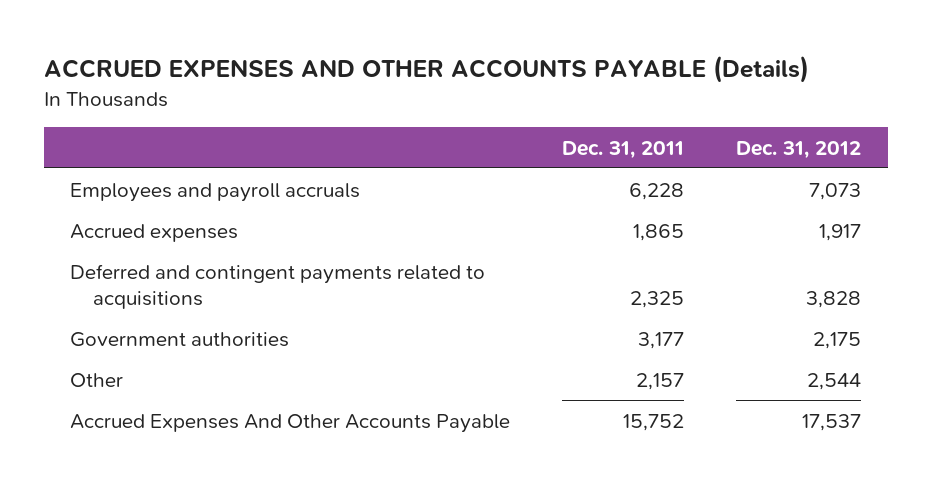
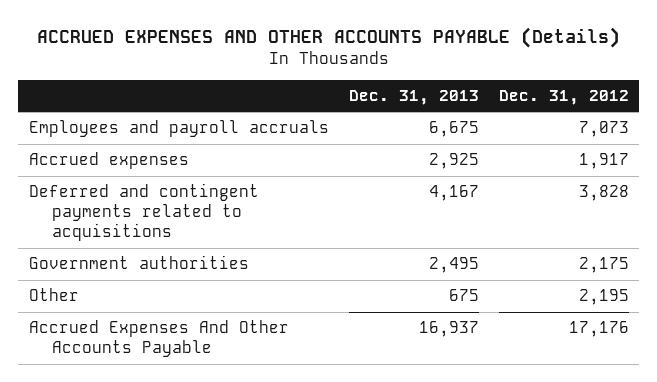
[562,140,685,159] Dec. 31, 2011 -> none
none -> [348,89,479,105] Dec. 31, 2013
[807,372,862,390] 2,544 -> [578,289,629,306] 2,195
[802,413,862,431] 17,537 -> [568,321,629,338] 17,176

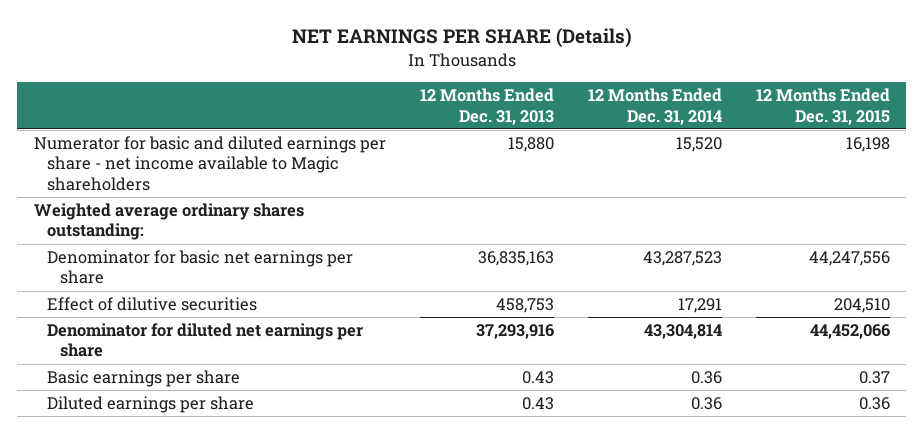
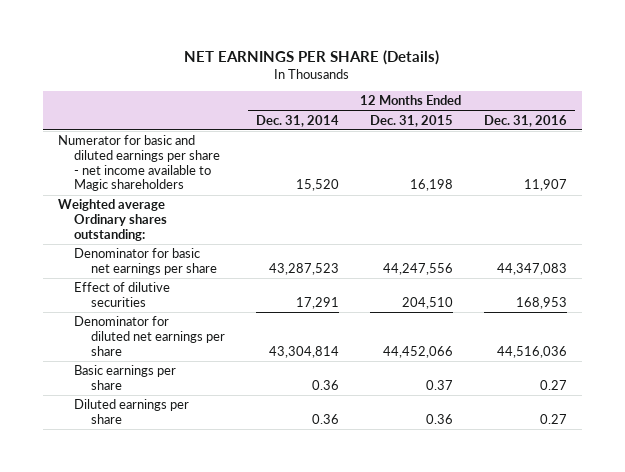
[420,88,555,125] 12 Months Ended Dec. 31, 2013 -> none
none -> [483,114,567,127] Dec. 31, 2016
[34,203,305,241] Weighted average ordinary shares outstanding: -> [58,199,168,241] Weighted average Ordinary shares outstanding:

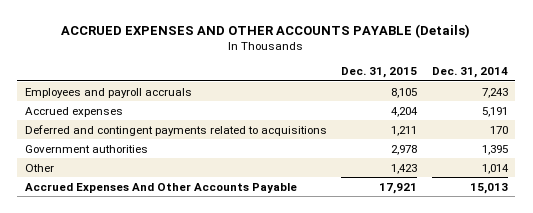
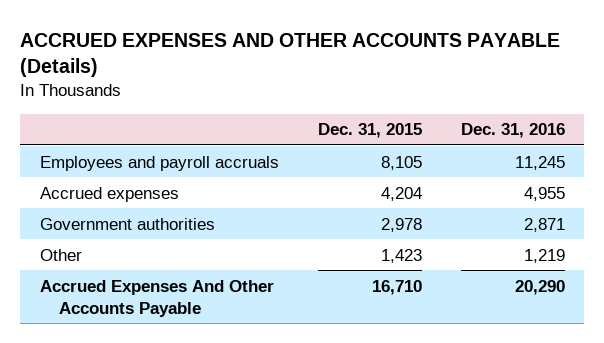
[432,67,509,79] Dec. 31, 2014 -> none
none -> [460,123,565,139] Dec. 31, 2016
[24,124,327,136] Deferred and contingent payments related to acquisitions -> none
[379,182,418,194] 17,921 -> [371,279,422,295] 16,710

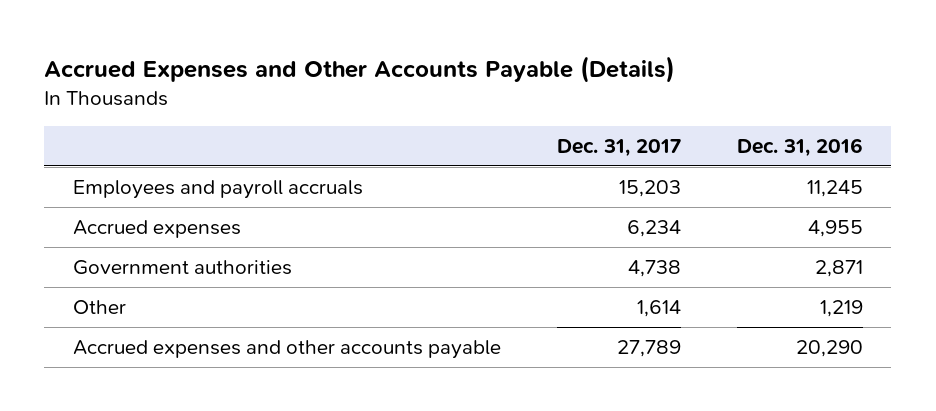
[19,32,560,78] ACCRUED EXPENSES AND OTHER ACCOUNTS PAYABLE (Details) -> [44,55,676,83] Accrued Expenses and Other Accounts Payable (Details)
[317,123,422,139] Dec. 31, 2015 -> none
none -> [556,138,681,157] Dec. 31, 2017
[39,279,274,317] Accrued Expenses And Other Accounts Payable -> [72,340,501,360] Accrued expenses and other accounts payable

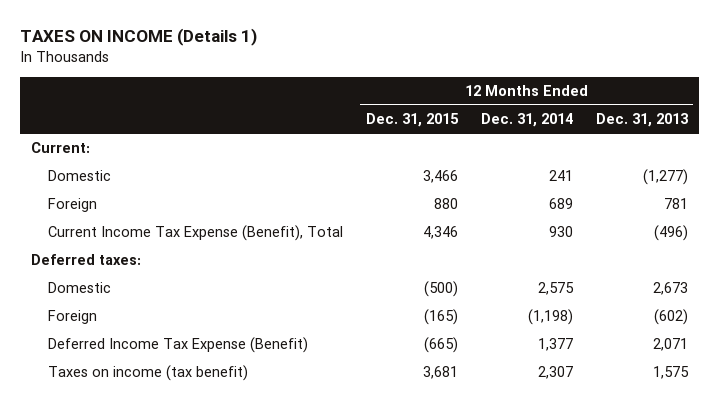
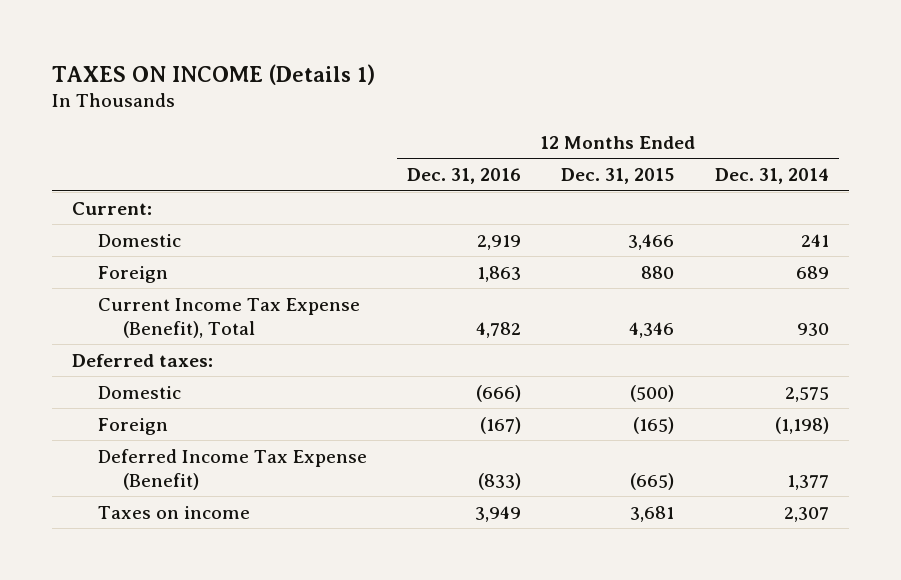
[595,113,688,128] Dec. 31, 2013 -> none
none -> [407,168,522,185] Dec. 31, 2016
[47,365,248,382] Taxes on income (tax benefit) -> [97,505,250,519] Taxes on income

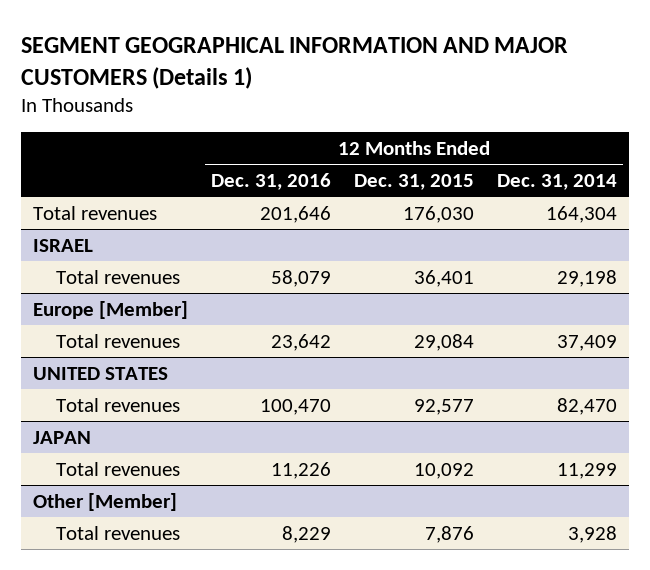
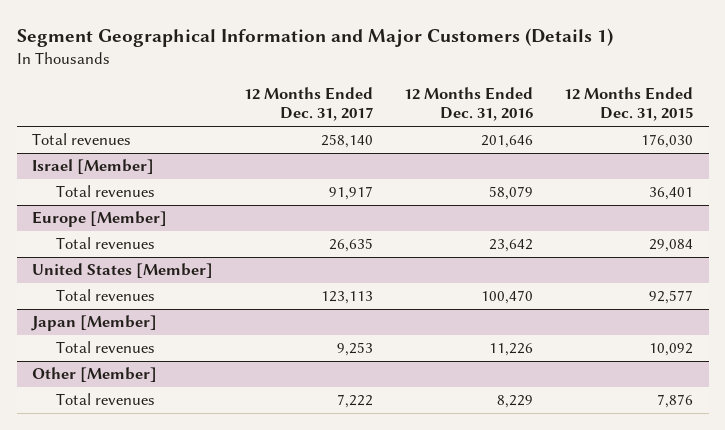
[21,36,569,89] SEGMENT GEOGRAPHICAL INFORMATION AND MAJOR CUSTOMERS (Details 1) -> [16,28,613,48] Segment Geographical Information and Major Customers (Details 1)
[497,173,618,190] Dec. 31, 2014 -> none
none -> [244,86,374,122] 12 Months Ended Dec. 31, 2017
[32,238,93,252] ISRAEL -> [32,159,155,175] Israel [Member]
[32,366,168,380] UNITED STATES -> [32,263,214,279] United States [Member]
[32,430,91,444] JAPAN -> [31,315,158,332] Japan [Member]

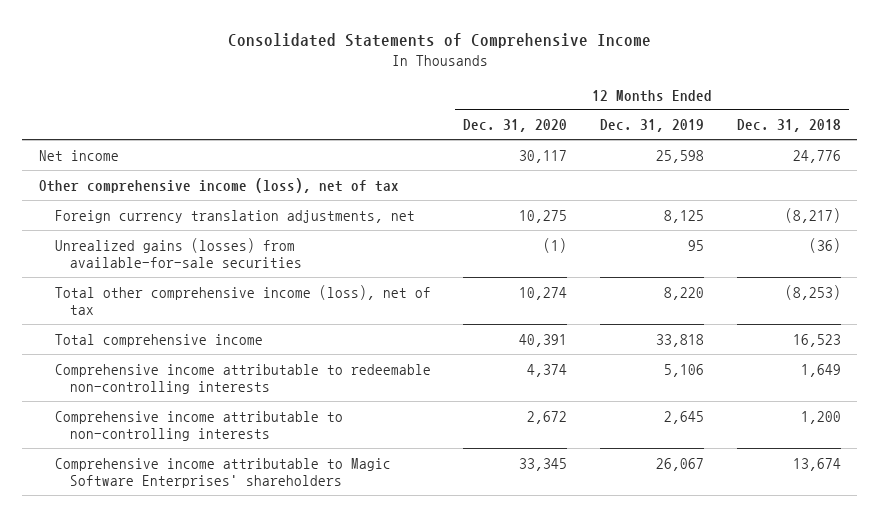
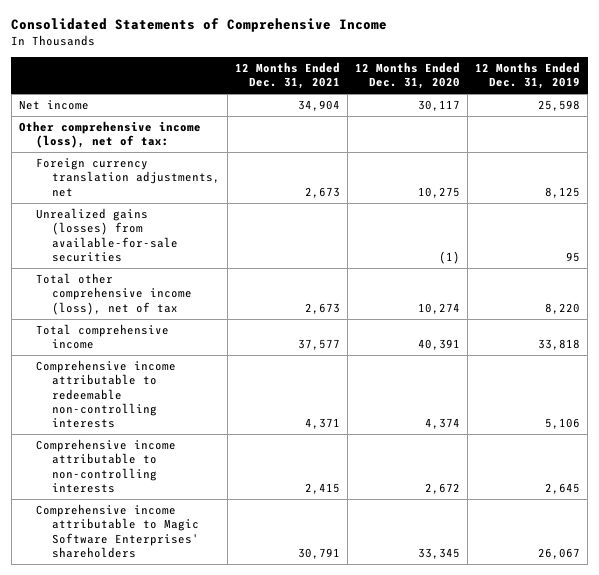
[736,119,841,133] Dec. 31, 2018 -> none
none -> [235,61,341,90] 12 Months Ended Dec. 31, 2021
[38,177,399,193] Other comprehensive income (loss), net of tax -> [18,121,201,149] Other comprehensive income (loss), net of tax:

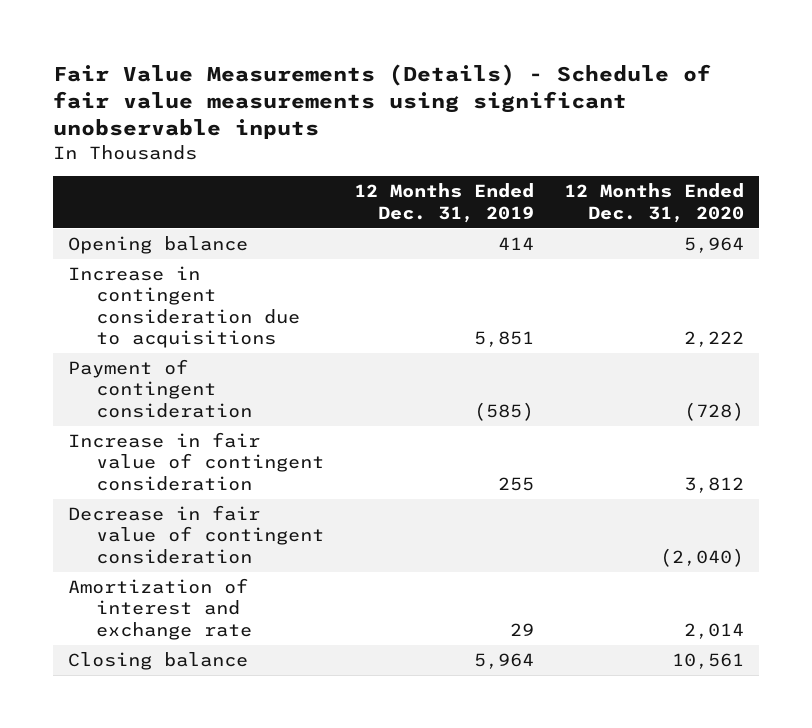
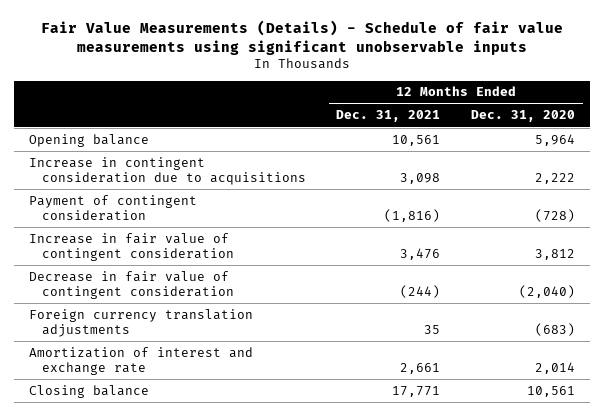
[353,183,534,223] 12 Months Ended Dec. 31, 2019 -> none
none -> [336,110,441,123] Dec. 31, 2021
none -> [28,308,253,337] Foreign currency translation adjustments

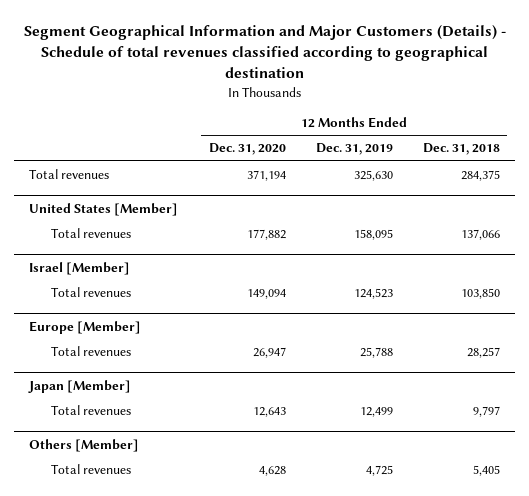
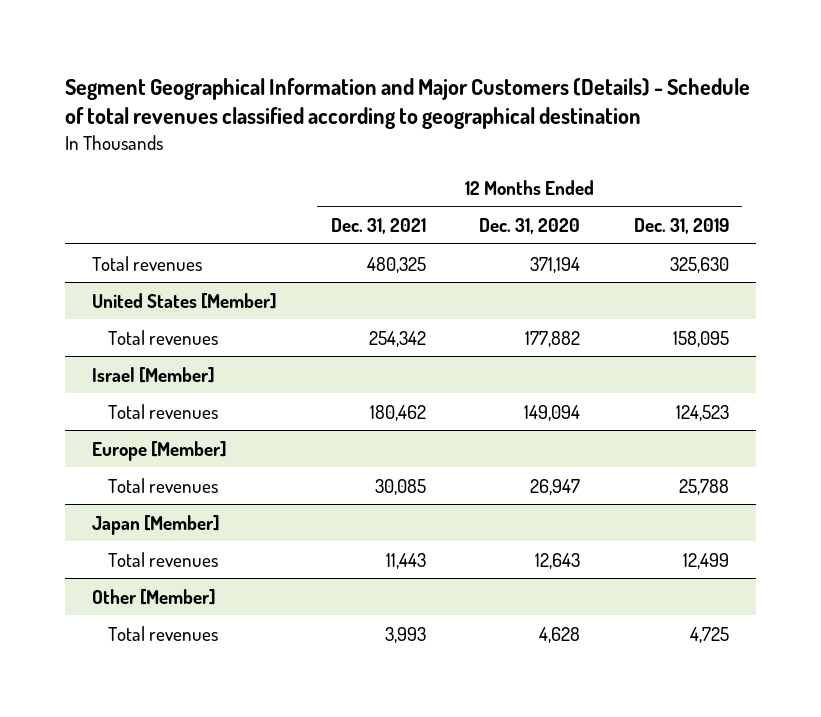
[422,143,500,156] Dec. 31, 2018 -> none
none -> [330,218,426,235] Dec. 31, 2021
[29,438,140,452] Others [Member] -> [92,588,217,605] Other [Member]

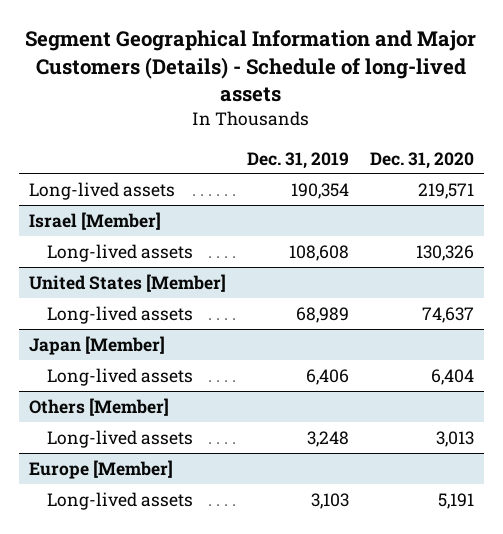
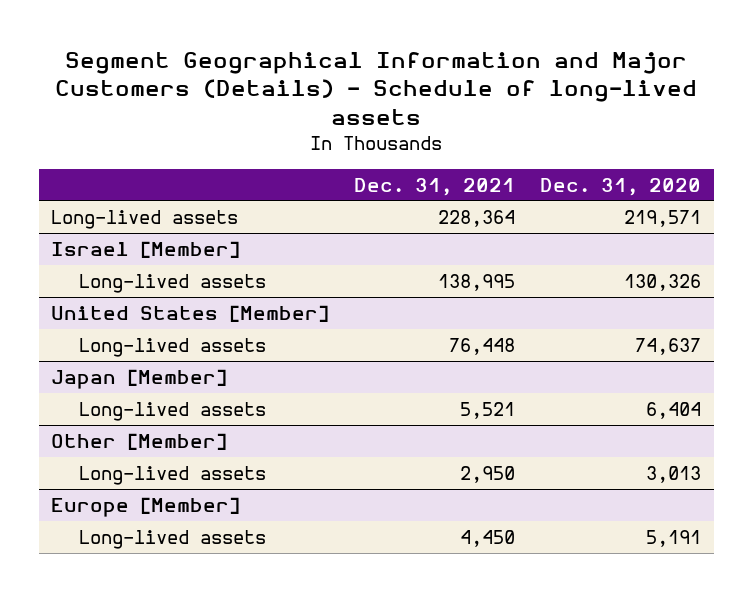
[246,151,349,169] Dec. 31, 2019 -> none
none -> [354,177,516,196] Dec. 31, 2021
[29,397,170,416] Others [Member] -> [51,432,228,450] Other [Member]

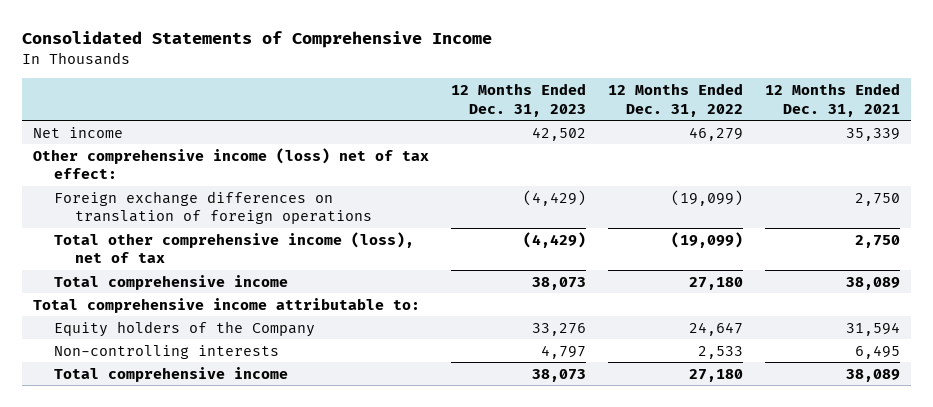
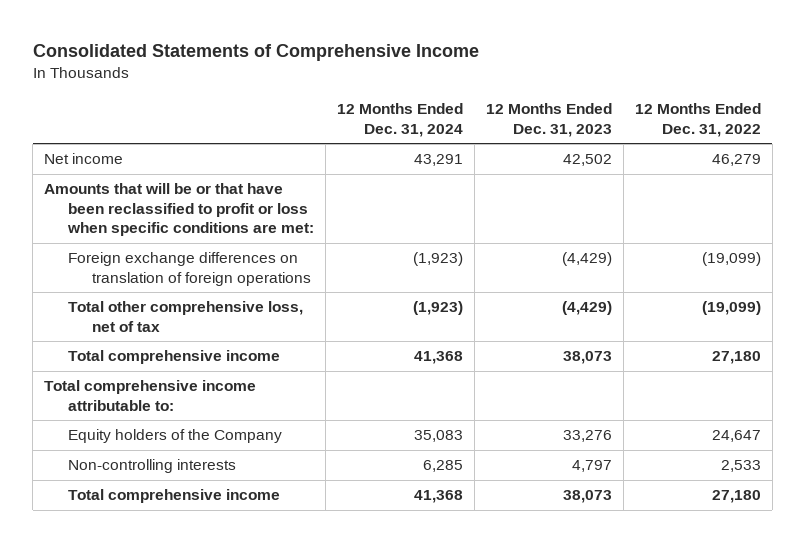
[765,83,901,117] 12 Months Ended Dec. 31, 2021 -> none
none -> [336,103,463,137] 12 Months Ended Dec. 31, 2024
[32,147,429,180] Other comprehensive income (loss) net of tax effect: -> none
none -> [44,183,314,237] Amounts that will be or that have been reclassified to profit or loss when specific conditions are met:
[53,231,414,264] Total other comprehensive income (loss), net of tax -> [67,301,303,332] Total other comprehensive loss, net of tax

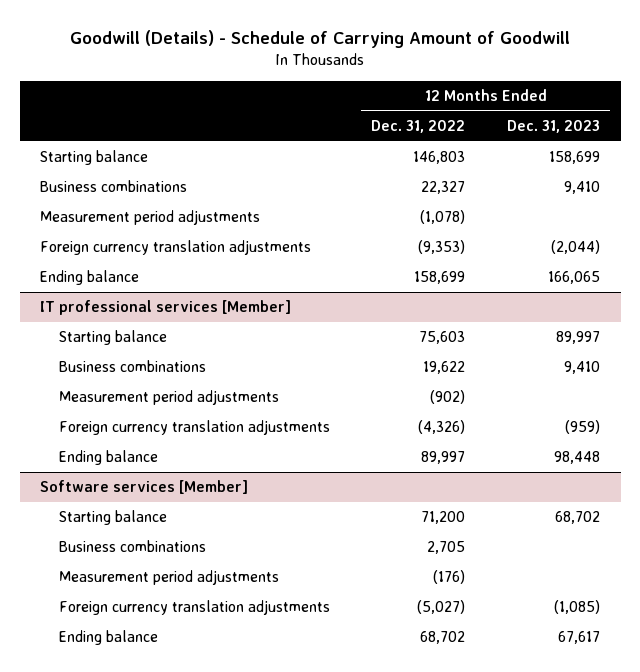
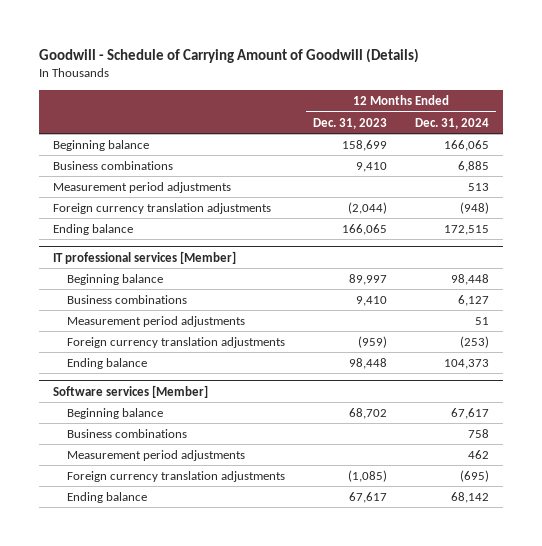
[70,29,571,48] Goodwill (Details) - Schedule of Carrying Amount of Goodwill -> [39,47,420,63] Goodwill - Schedule of Carrying Amount of Goodwill (Details)
[371,120,466,134] Dec. 31, 2022 -> none
none -> [415,117,490,129] Dec. 31, 2024
[40,150,149,166] Starting balance -> [53,139,150,151] Beginning balance
[58,330,167,346] Starting balance -> [67,273,164,285] Beginning balance
[58,510,167,526] Starting balance -> [67,407,164,419] Beginning balance

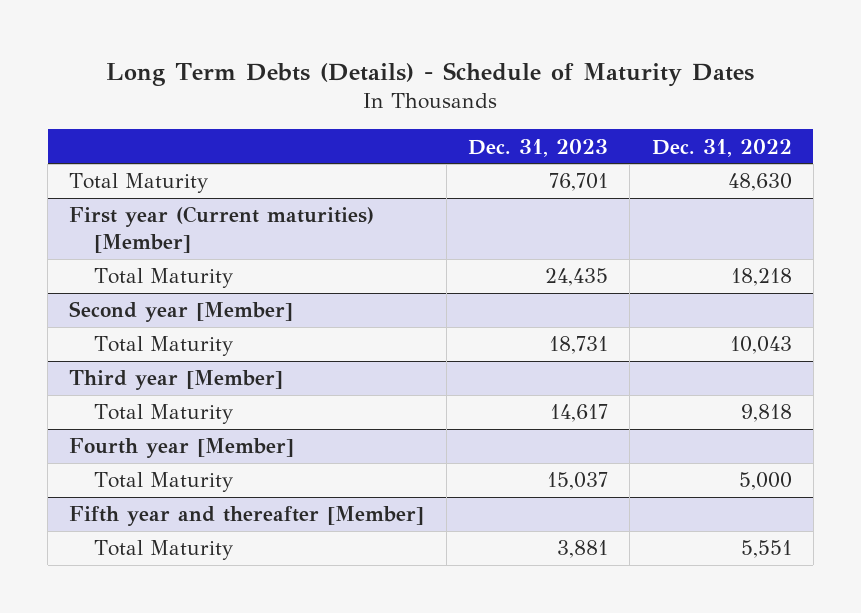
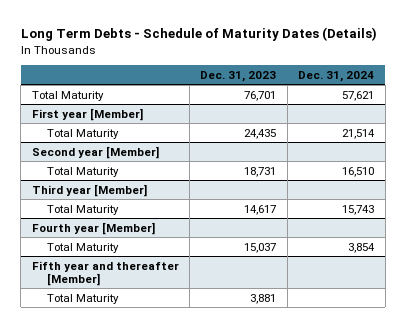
[106,62,755,88] Long Term Debts (Details) - Schedule of Maturity Dates -> [20,27,377,42] Long Term Debts - Schedule of Maturity Dates (Details)
[651,138,792,157] Dec. 31, 2022 -> none
none -> [298,70,375,82] Dec. 31, 2024
[69,206,375,254] First year (Current maturities) [Member] -> [31,107,143,121] First year [Member]

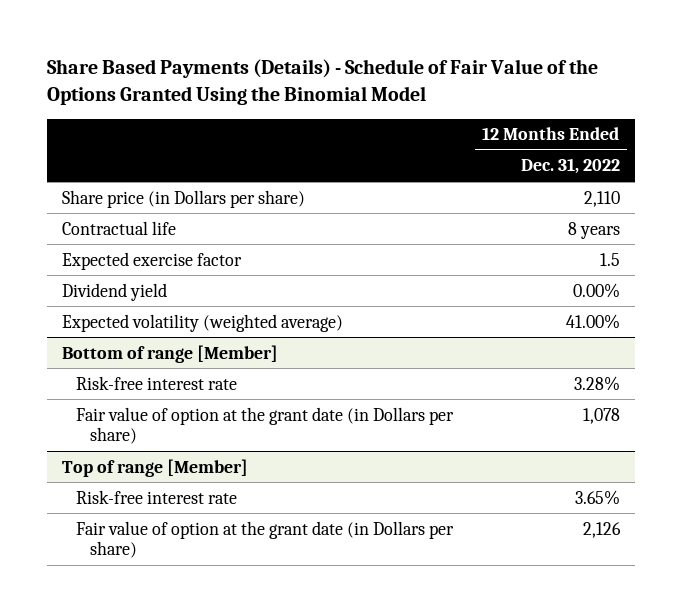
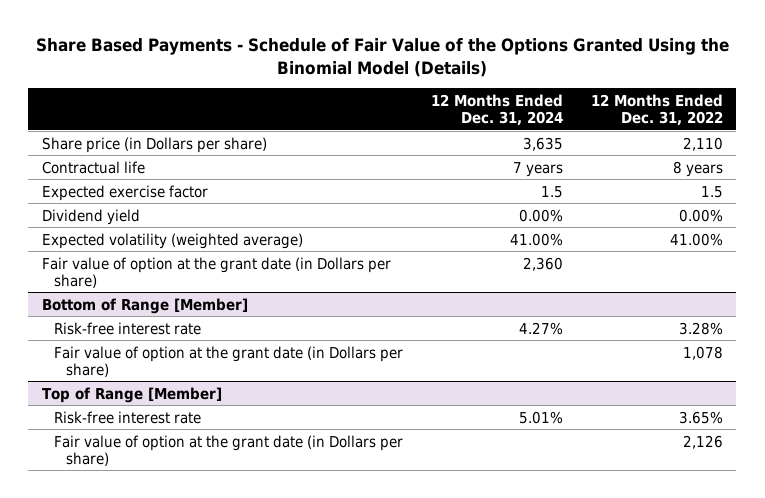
[46,59,598,106] Share Based Payments (Details) - Schedule of Fair Value of the Options Granted Using the Binomial Model -> [36,38,730,77] Share Based Payments - Schedule of Fair Value of the Options Granted Using the Binomial Model (Details)
none -> [430,93,563,127] 12 Months Ended Dec. 31, 2024
none -> [42,256,392,288] Fair value of option at the grant date (in Dollars per share)
[61,344,278,363] Bottom of range [Member] -> [42,297,249,314] Bottom of Range [Member]
[61,458,248,477] Top of range [Member] -> [42,386,223,403] Top of Range [Member]

